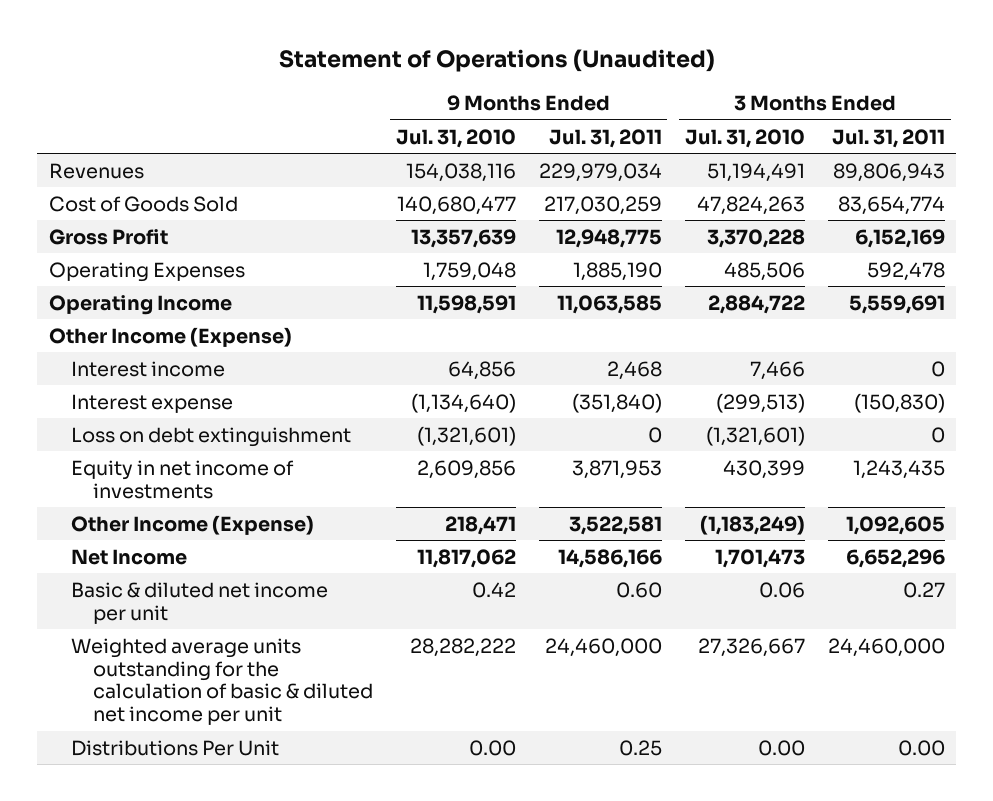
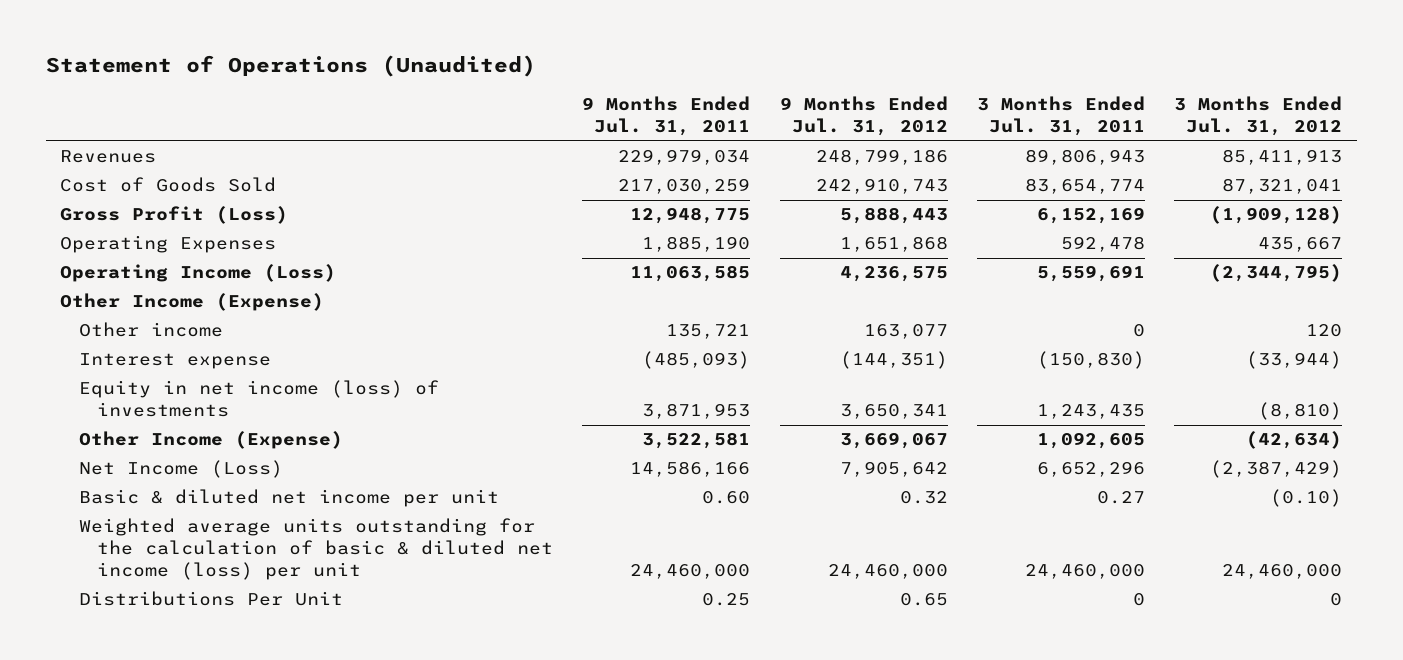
[395,128,516,148] Jul. 31, 2010 -> none
[684,128,805,148] Jul. 31, 2010 -> none
none -> [779,96,948,137] 9 Months Ended Jul. 31, 2012
none -> [1174,96,1343,137] 3 Months Ended Jul. 31, 2012
[48,228,168,245] Gross Profit -> [60,206,289,225] Gross Profit (Loss)
[48,294,232,315] Operating Income -> [60,264,337,283] Operating Income (Loss)
[70,360,225,377] Interest income -> none
[70,426,351,447] Loss on debt extinguishment -> none
none -> [78,322,223,338] Other income
[571,392,662,413] (351,840) -> [642,351,751,370] (485,093)
[70,459,294,499] Equity in net income of investments -> [78,380,439,418] Equity in net income (loss) of investments
[70,548,187,565] Net Income -> [78,460,283,479] Net Income (Loss)
[70,637,373,726] Weighted average units outstanding for the calculation of basic & diluted net income per unit -> [78,518,553,581] Weighted average units outstanding for the calculation of basic & diluted net income (loss) per unit
[897,739,945,756] 0.00 -> [1132,593,1145,607] 0

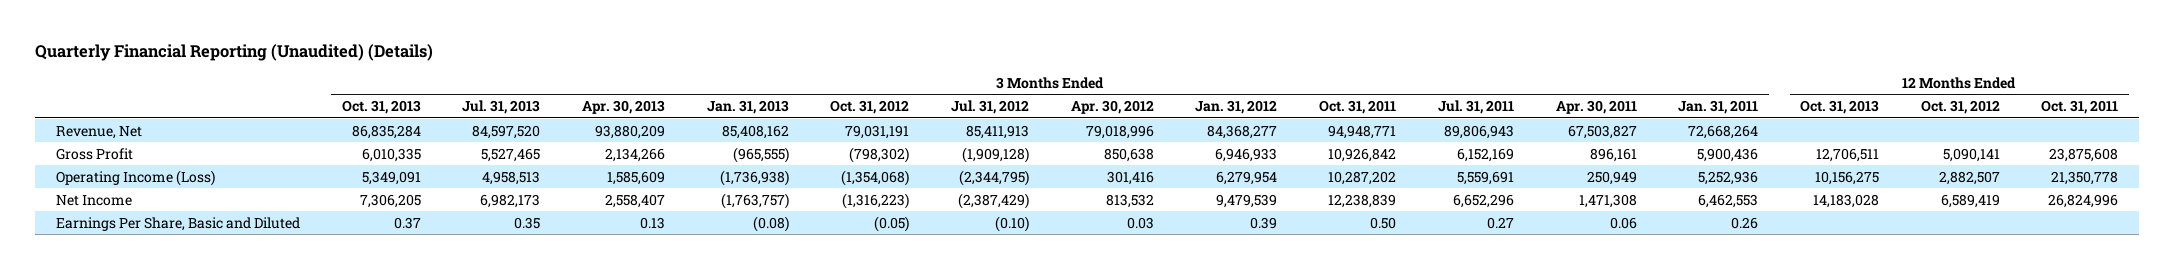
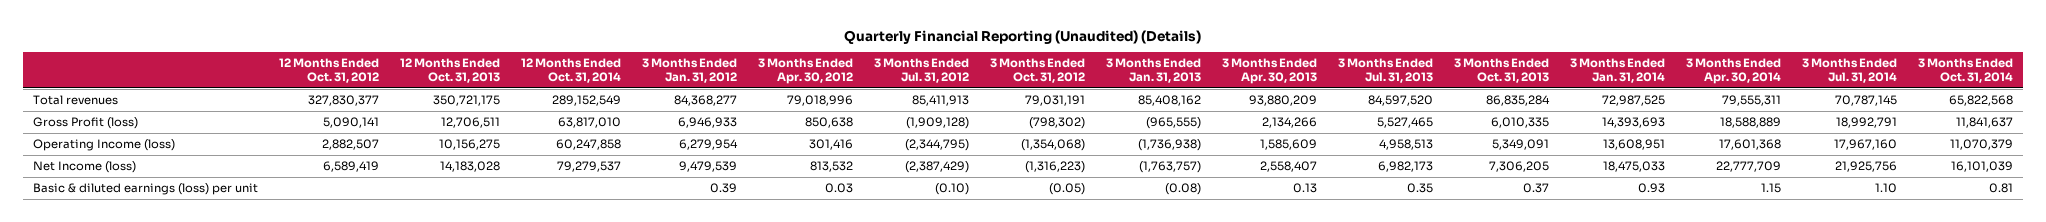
[1319,100,1397,115] Oct. 31, 2011 -> none
[1437,100,1514,115] Jul. 31, 2011 -> none
[1555,100,1637,115] Apr. 30, 2011 -> none
[1678,100,1759,115] Jan. 31, 2011 -> none
[2041,100,2119,115] Oct. 31, 2011 -> none
none -> [521,58,622,84] 12 Months Ended Oct. 31, 2014
none -> [1569,58,1665,84] 3 Months Ended Jan. 31, 2014
none -> [1685,58,1781,85] 3 Months Ended Apr. 30, 2014
none -> [1801,58,1897,84] 3 Months Ended Jul. 31, 2014
none -> [1917,58,2013,84] 3 Months Ended Oct. 31, 2014
[55,125,142,139] Revenue, Net -> none
none -> [33,95,119,106] Total revenues
[55,147,133,160] Gross Profit -> [33,117,139,130] Gross Profit (loss)
[55,169,215,186] Operating Income (Loss) -> [33,139,176,152] Operating Income (loss)
[55,194,132,206] Net Income -> [33,161,137,174] Net Income (loss)
[55,216,300,231] Earnings Per Share, Basic and Diluted -> [33,183,259,196] Basic & diluted earnings (loss) per unit

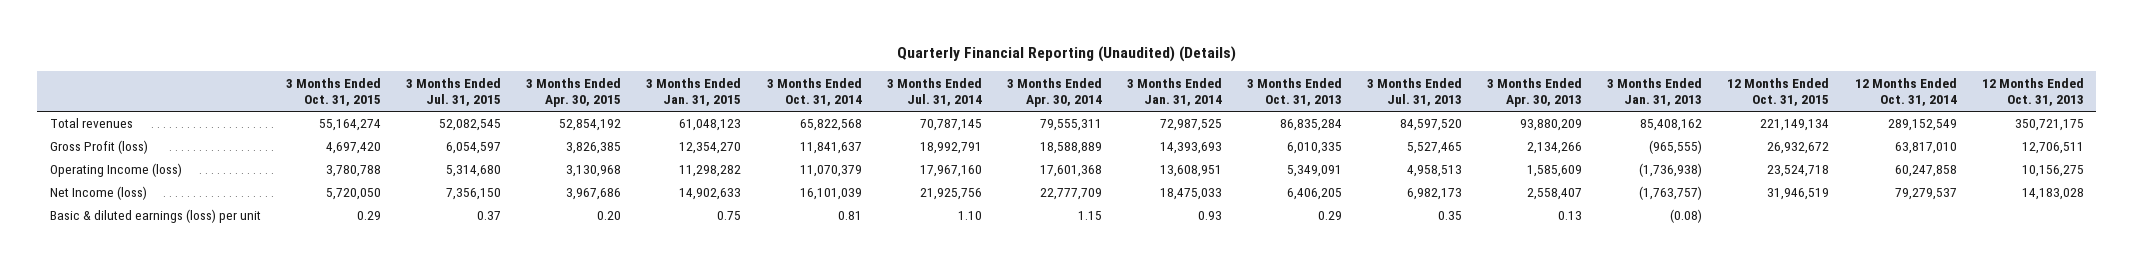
[279,58,380,84] 12 Months Ended Oct. 31, 2012 -> none
[642,58,738,84] 3 Months Ended Jan. 31, 2012 -> none
[758,58,854,85] 3 Months Ended Apr. 30, 2012 -> none
[874,58,970,84] 3 Months Ended Jul. 31, 2012 -> none
[990,58,1086,84] 3 Months Ended Oct. 31, 2012 -> none
none -> [286,77,382,107] 3 Months Ended Oct. 31, 2015
none -> [406,77,502,107] 3 Months Ended Jul. 31, 2015
none -> [526,77,622,108] 3 Months Ended Apr. 30, 2015
none -> [646,77,742,107] 3 Months Ended Jan. 31, 2015
none -> [1727,77,1830,107] 12 Months Ended Oct. 31, 2015
[1488,161,1549,173] 7,306,205 -> [1287,188,1343,201] 6,406,205
[1522,183,1549,194] 0.37 -> [1318,211,1343,221] 0.29

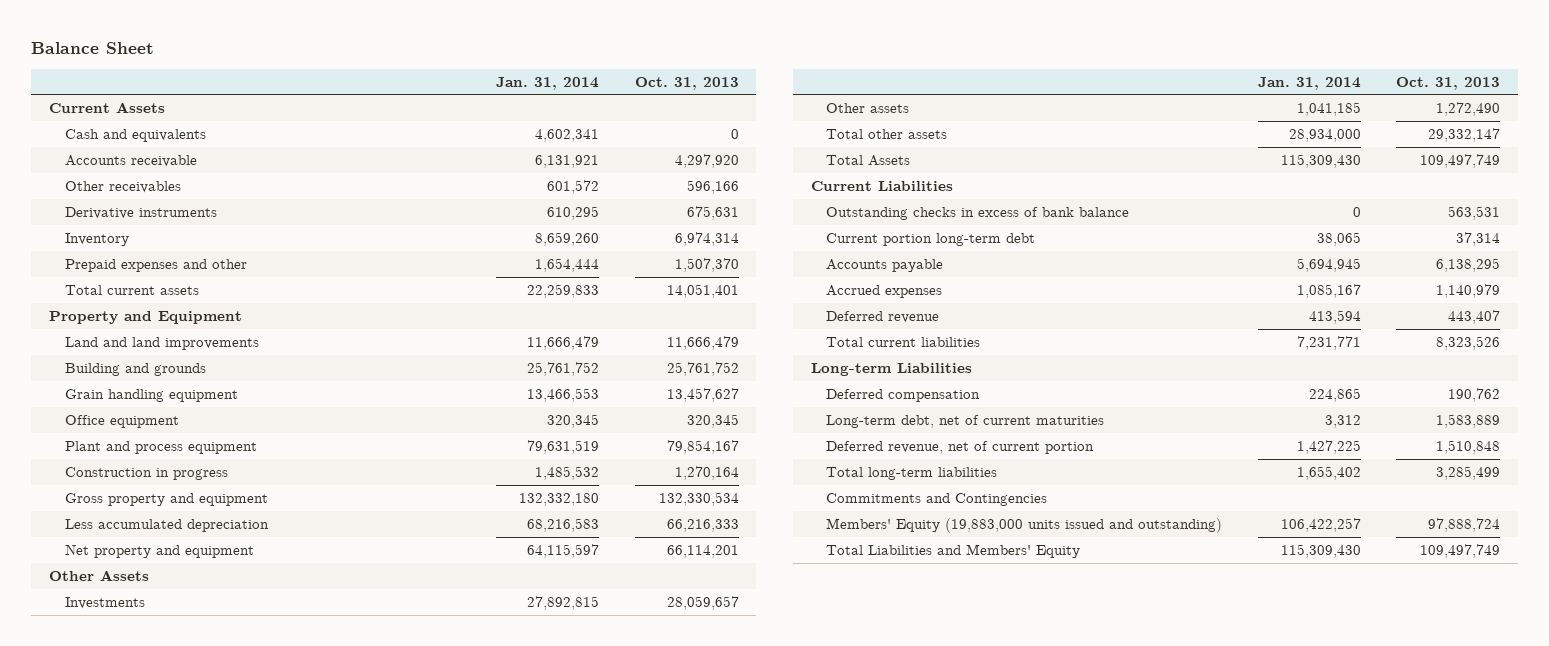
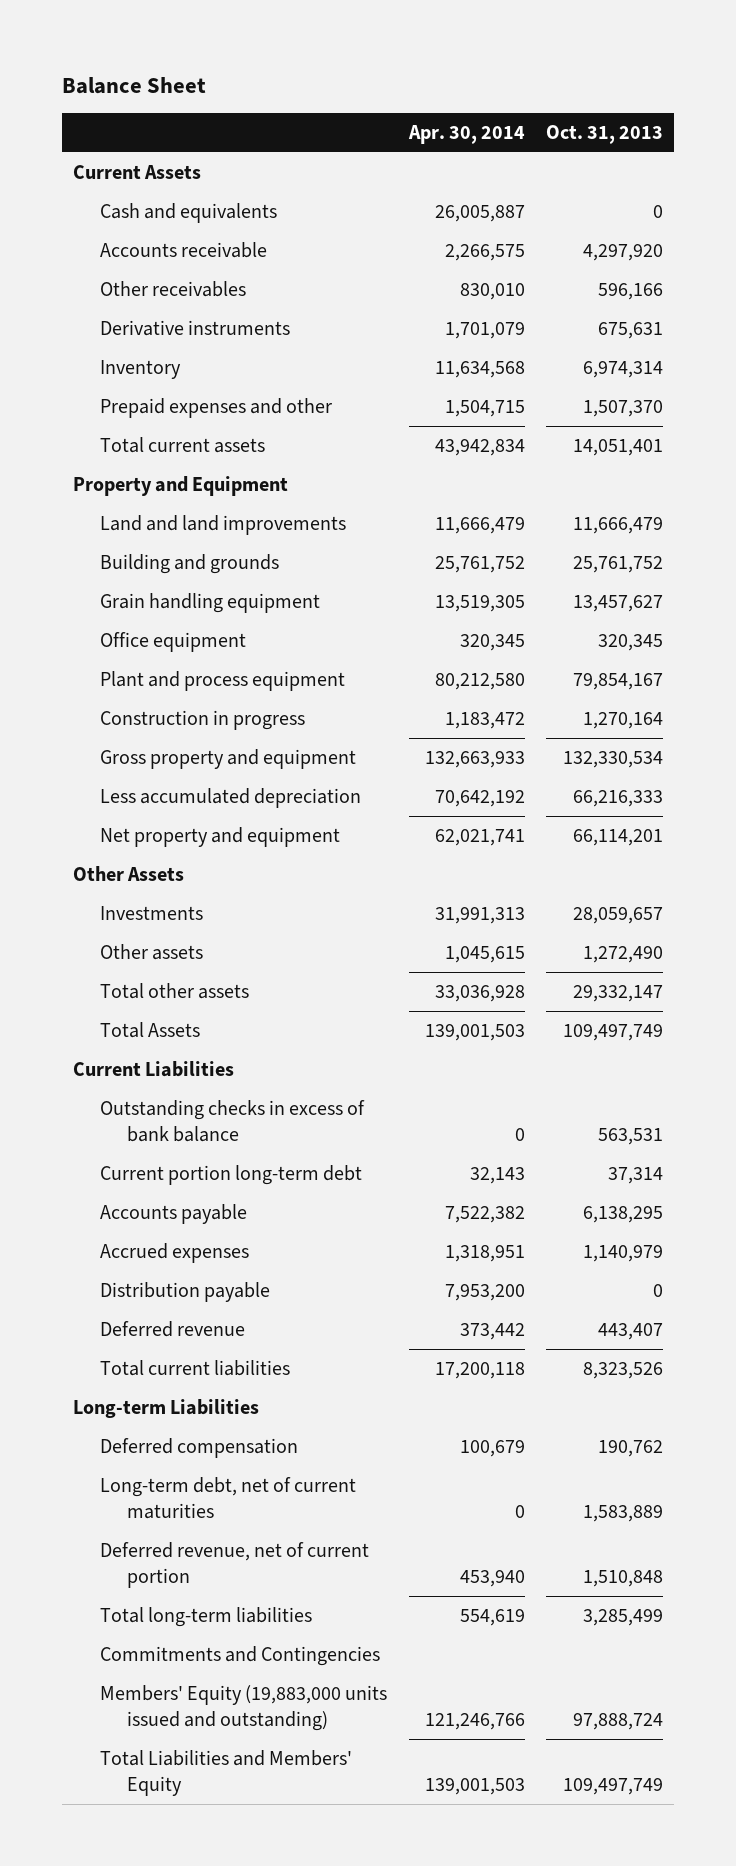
[496,76,600,90] Jan. 31, 2014 -> none
none -> [407,124,525,144] Apr. 30, 2014
none -> [99,1282,270,1303] Distribution payable

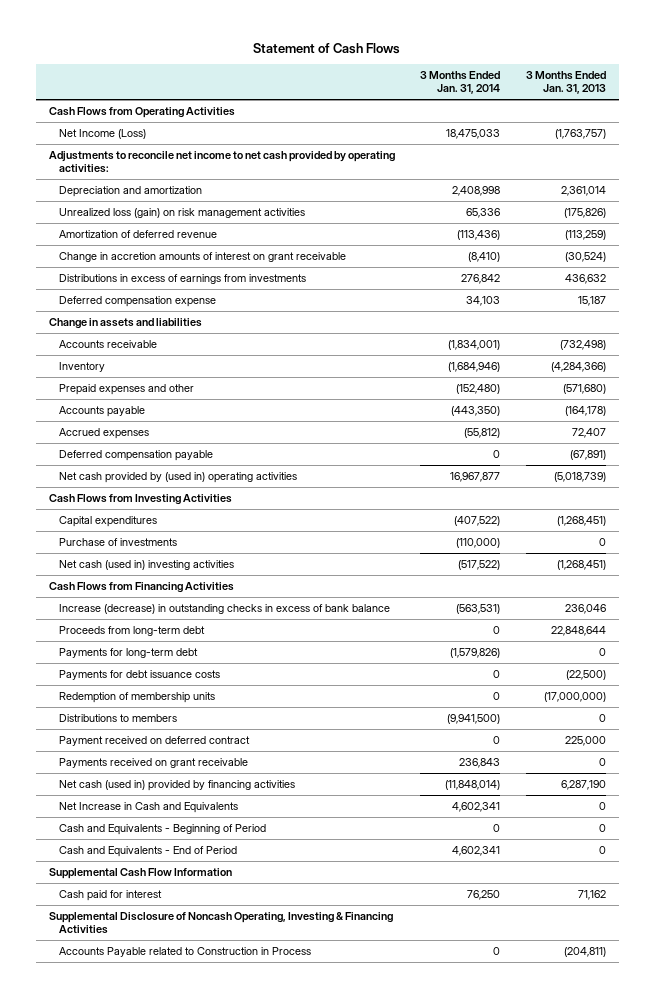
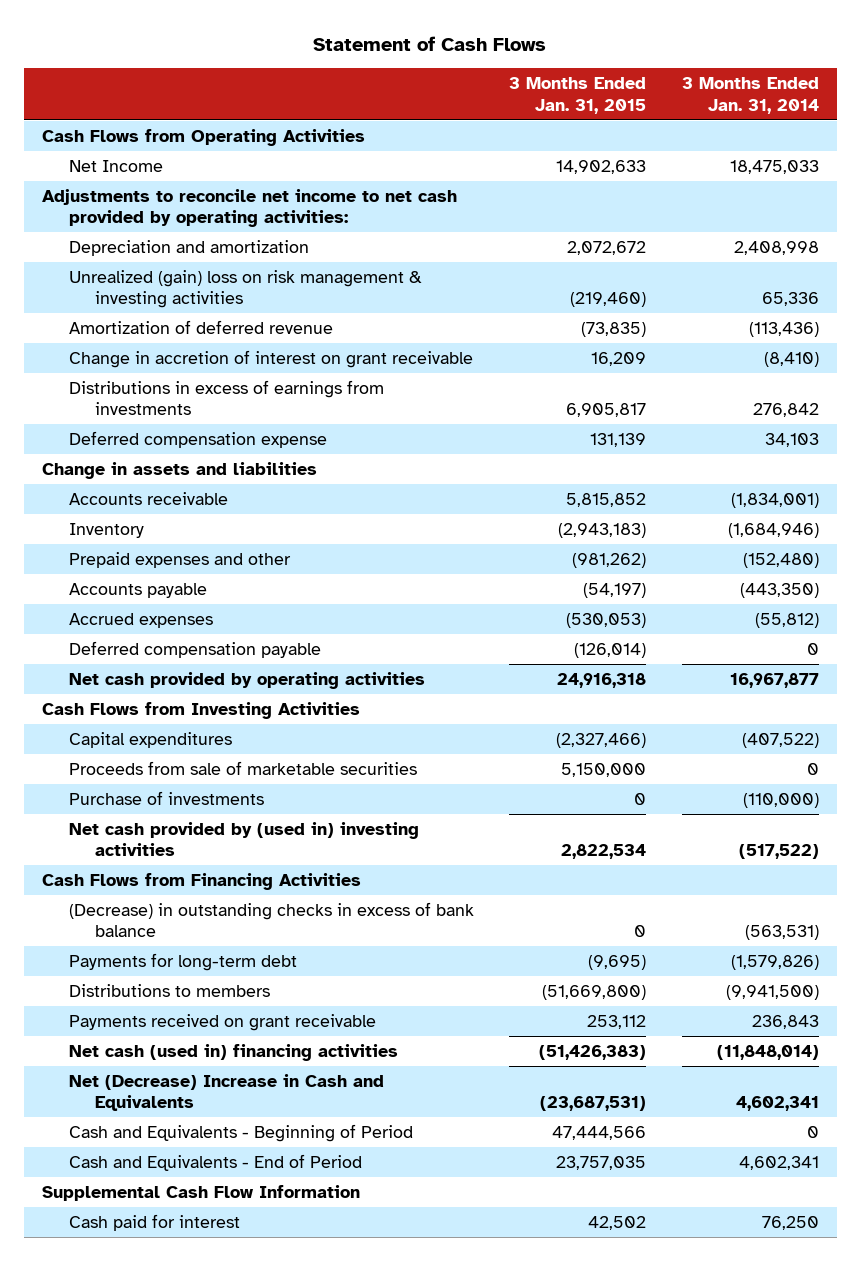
[525,71,606,95] 3 Months Ended Jan. 31, 2013 -> none
none -> [509,77,647,114] 3 Months Ended Jan. 31, 2015
[59,128,147,139] Net Income (Loss) -> [68,159,163,172] Net Income
[59,207,306,218] Unrealized loss (gain) on risk management activities -> [68,269,422,309] Unrealized (gain) loss on risk management & investing activities
[59,251,347,262] Change in accretion amounts of interest on grant receivable -> [68,349,473,368] Change in accretion of interest on grant receivable
[59,471,298,483] Net cash provided by (used in) operating activities -> [68,671,425,689] Net cash provided by operating activities
none -> [68,760,417,775] Proceeds from sale of marketable securities
[59,559,235,570] Net cash (used in) investing activities -> [68,821,419,857] Net cash provided by (used in) investing activities
[59,625,206,636] Proceeds from long-term debt -> none
[59,603,391,614] Increase (decrease) in outstanding checks in excess of bank balance -> [68,901,474,938] (Decrease) in outstanding checks in excess of bank balance
[59,669,221,680] Payments for debt issuance costs -> none
[59,691,216,703] Redemption of membership units -> none
[59,735,251,746] Payment received on deferred contract -> none
[59,779,296,791] Net cash (used in) provided by financing activities -> [68,1043,398,1061] Net cash (used in) financing activities
[59,801,239,813] Net Increase in Cash and Equivalents -> [68,1073,384,1112] Net (Decrease) Increase in Cash and Equivalents
[48,911,393,934] Supplemental Disclosure of Noncash Operating, Investing & Financing Activities -> none
[59,946,312,957] Accounts Payable related to Construction in Process -> none

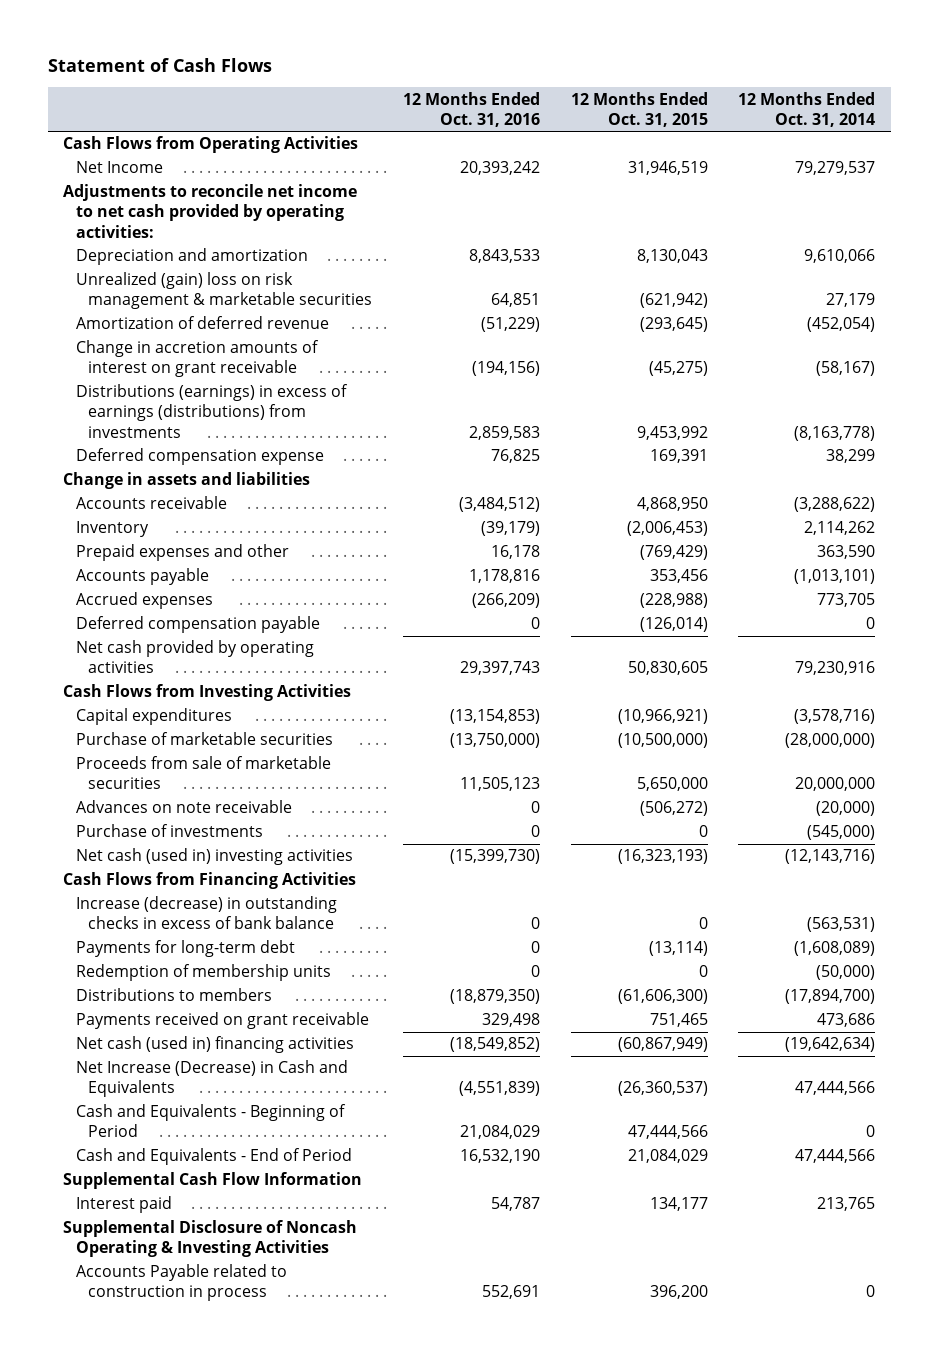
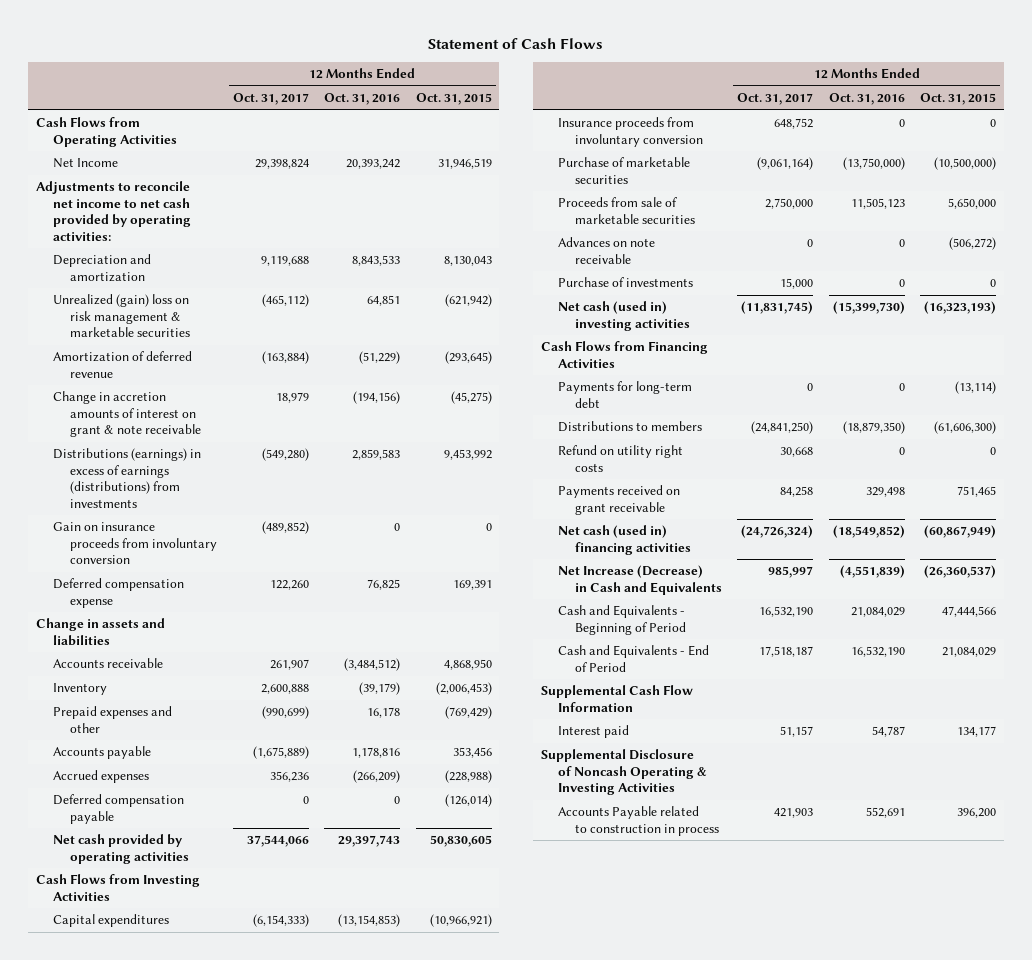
[738,91,876,127] 12 Months Ended Oct. 31, 2014 -> none
none -> [232,93,309,106] Oct. 31, 2017
[75,340,319,378] Change in accretion amounts of interest on grant receivable -> [52,391,201,438] Change in accretion amounts of interest on grant & note receivable
none -> [52,522,217,565] Gain on insurance proceeds from involuntary conversion
none -> [557,117,703,147] Insurance proceeds from involuntary conversion
[75,896,337,930] Increase (decrease) in outstanding checks in excess of bank balance -> none
[75,964,331,982] Redemption of membership units -> none
none -> [557,445,683,472] Refund on utility right costs

